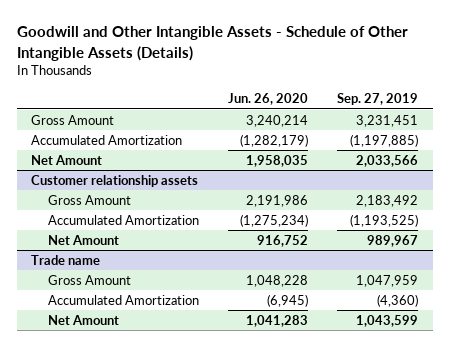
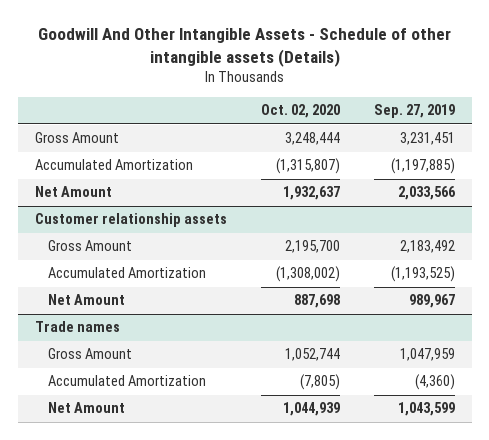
[16,26,408,61] Goodwill and Other Intangible Assets - Schedule of Other Intangible Assets (Details) -> [37,28,451,67] Goodwill And Other Intangible Assets - Schedule of other intangible assets (Details)
[228,93,309,106] Jun. 26, 2020 -> none
none -> [260,104,340,119] Oct. 02, 2020
[31,254,101,265] Trade name -> [34,321,120,333] Trade names

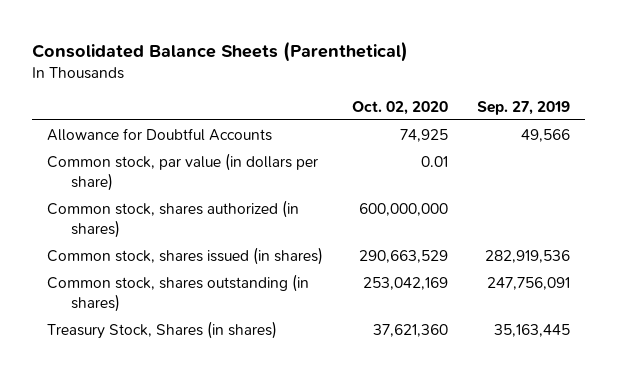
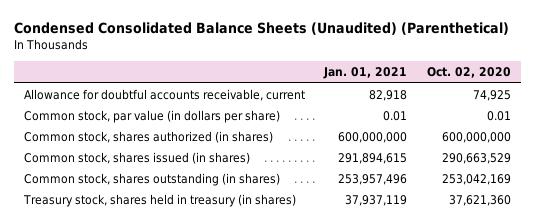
[32,40,409,62] Consolidated Balance Sheets (Parenthetical) -> [14,22,510,36] Condensed Consolidated Balance Sheets (Unaudited) (Parenthetical)
[477,100,571,115] Sep. 27, 2019 -> none
none -> [323,67,408,80] Jan. 01, 2021
[47,127,273,141] Allowance for Doubtful Accounts -> [24,89,306,102] Allowance for doubtful accounts receivable, current
[47,320,278,339] Treasury Stock, Shares (in shares) -> [23,194,297,208] Treasury stock, shares held in treasury (in shares)

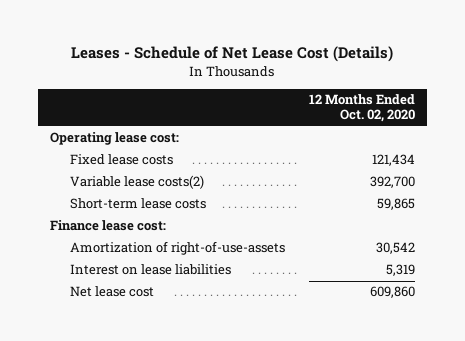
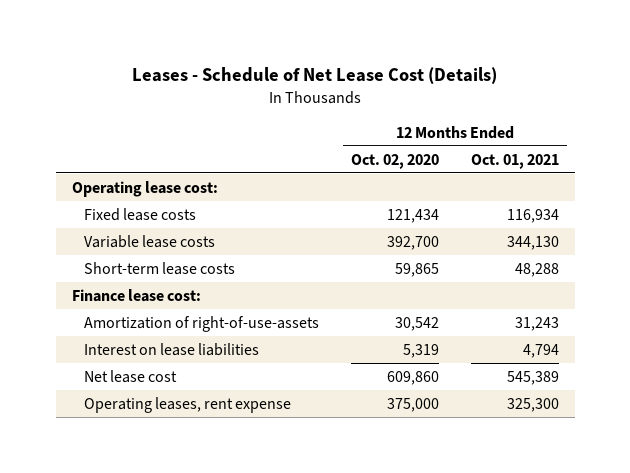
none -> [470,153,559,169] Oct. 01, 2021
[70,175,205,190] Variable lease costs(2) -> [84,234,216,248] Variable lease costs
none -> [84,396,292,413] Operating leases, rent expense

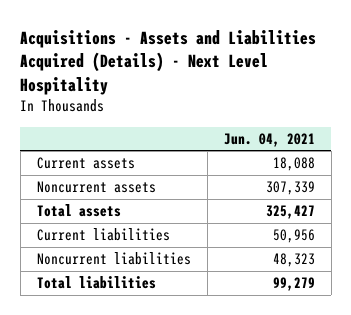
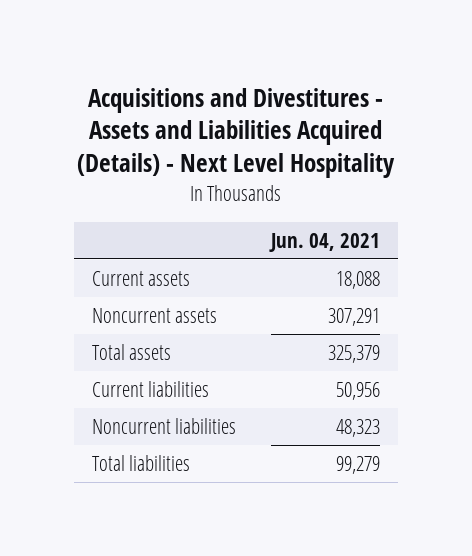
[20,29,317,95] Acquisitions - Assets and Liabilities Acquired (Details) - Next Level Hospitality -> [76,87,395,179] Acquisitions and Divestitures - Assets and Liabilities Acquired (Details) - Next Level Hospitality
[265,181,315,196] 307,339 -> [328,307,381,326] 307,291
[265,205,315,220] 325,427 -> [328,344,381,363] 325,379

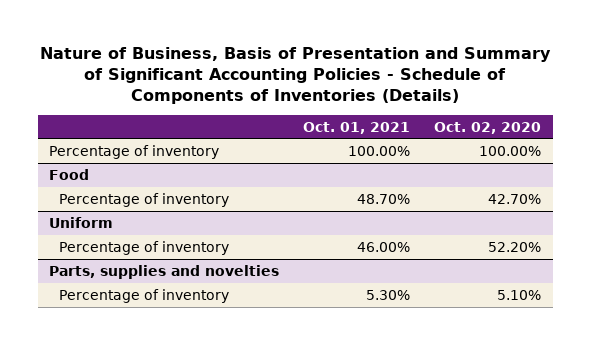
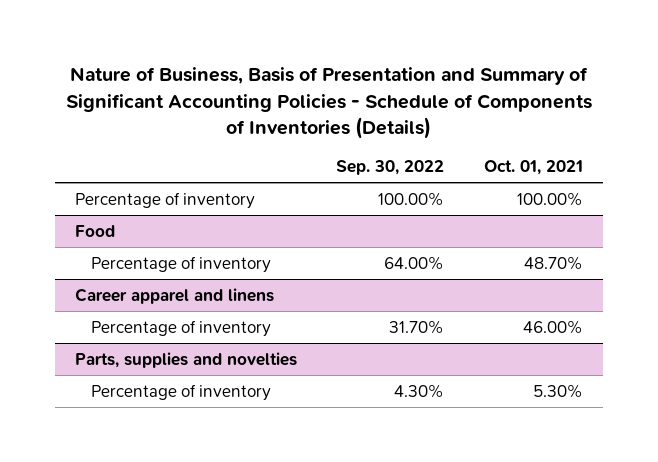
[434,121,542,134] Oct. 02, 2020 -> none
none -> [336,160,445,176] Sep. 30, 2022
[49,216,114,228] Uniform -> [75,287,275,304] Career apparel and linens

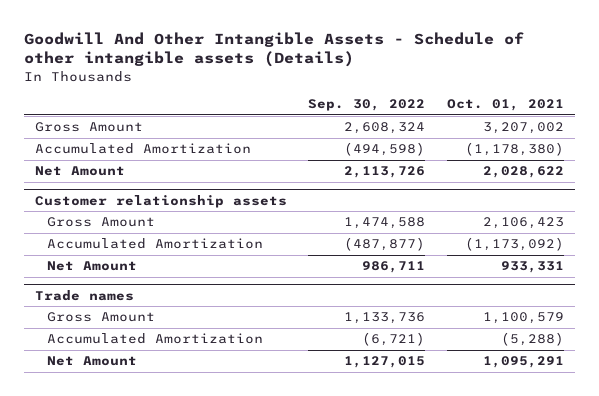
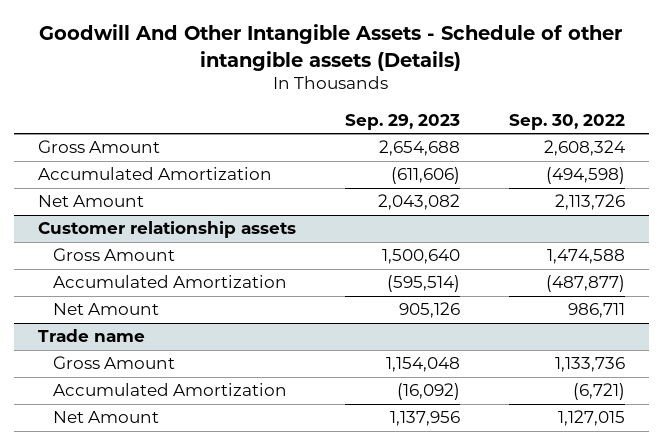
[446,99,564,112] Oct. 01, 2021 -> none
none -> [344,113,460,130] Sep. 29, 2023
[34,289,134,301] Trade names -> [38,329,146,343] Trade name

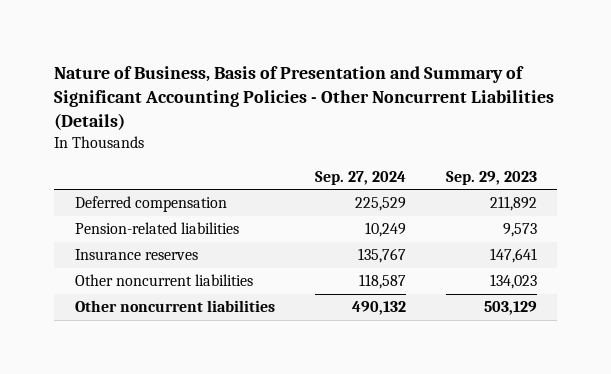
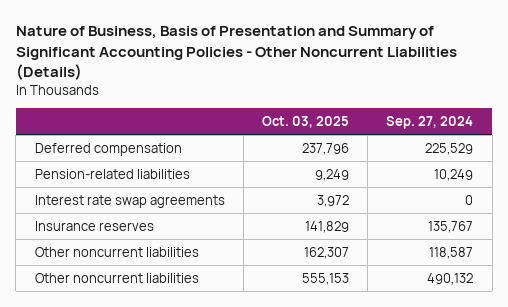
[445,170,537,185] Sep. 29, 2023 -> none
none -> [261,115,349,128] Oct. 03, 2025
none -> [34,195,225,209] Interest rate swap agreements

